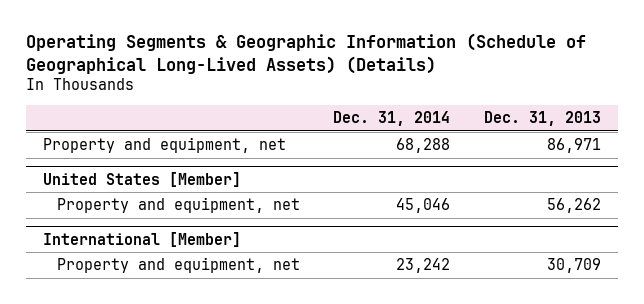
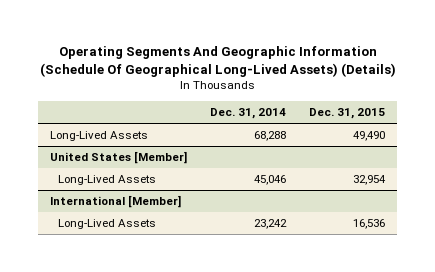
[25,33,586,74] Operating Segments & Geographic Information (Schedule of Geographical Long-Lived Assets) (Details) -> [39,46,396,77] Operating Segments And Geographic Information (Schedule Of Geographical Long-Lived Assets) (Details)
[483,110,601,126] Dec. 31, 2013 -> none
none -> [309,108,386,120] Dec. 31, 2015
[42,137,286,154] Property and equipment, net -> [49,131,148,142] Long-Lived Assets
[56,197,300,214] Property and equipment, net -> [58,175,157,186] Long-Lived Assets
[56,257,300,274] Property and equipment, net -> [58,219,157,230] Long-Lived Assets

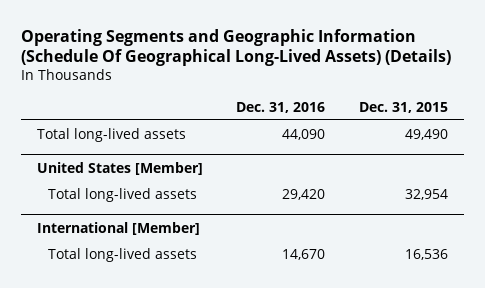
[39,46,396,77] Operating Segments And Geographic Information (Schedule Of Geographical Long-Lived Assets) (Details) -> [20,28,451,67] Operating Segments and Geographic Information (Schedule Of Geographical Long-Lived Assets) (Details)
[210,108,287,120] Dec. 31, 2014 -> none
none -> [236,101,326,113] Dec. 31, 2016
[49,131,148,142] Long-Lived Assets -> [37,127,187,142] Total long-lived assets
[58,175,157,186] Long-Lived Assets -> [48,187,198,202] Total long-lived assets
[58,219,157,230] Long-Lived Assets -> [48,247,198,262] Total long-lived assets

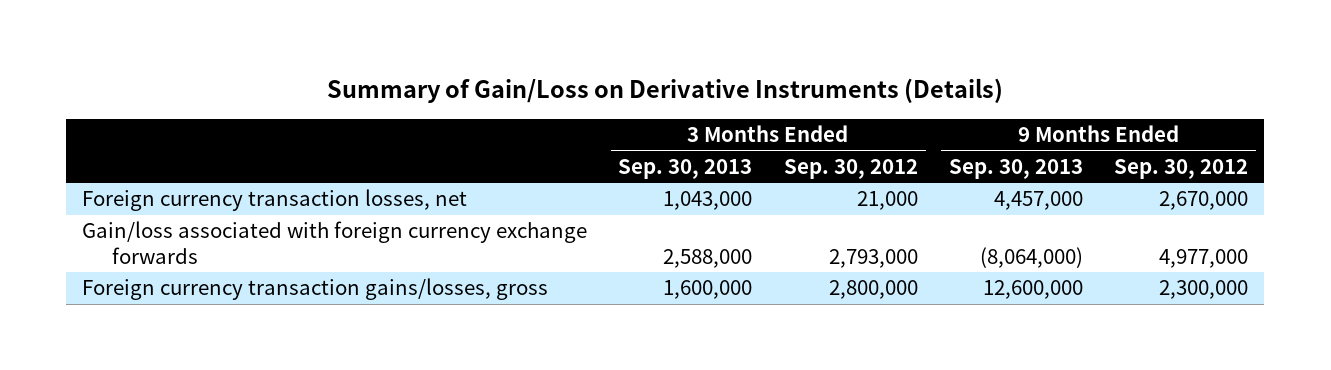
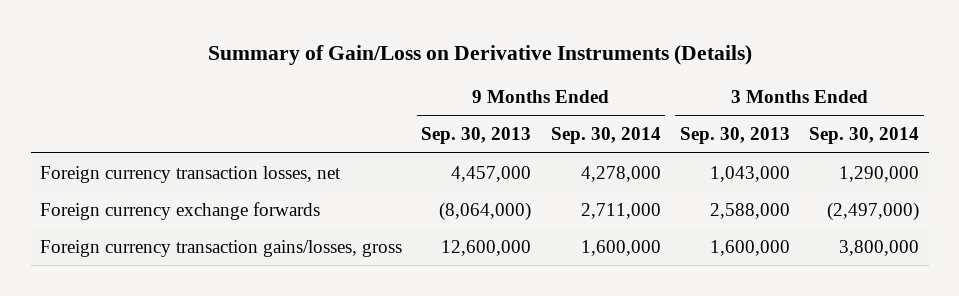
[783,159,918,180] Sep. 30, 2012 -> none
[1114,159,1249,180] Sep. 30, 2012 -> none
none -> [550,127,661,145] Sep. 30, 2014
none -> [809,127,920,145] Sep. 30, 2014
[82,221,588,264] Gain/loss associated with foreign currency exchange forwards -> [40,201,321,220] Foreign currency exchange forwards

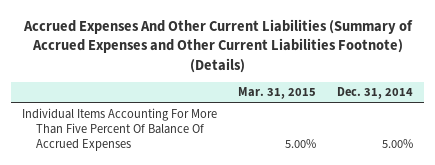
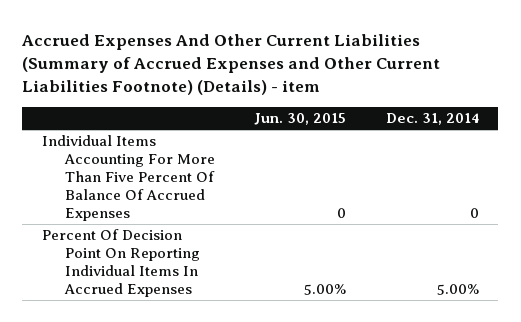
[22,18,413,73] Accrued Expenses And Other Current Liabilities (Summary of Accrued Expenses and Other Current Liabilities Footnote) (Details) -> [21,33,441,95] Accrued Expenses And Other Current Liabilities (Summary of Accrued Expenses and Other Current Liabilities Footnote) (Details) - item
[238,87,317,100] Mar. 31, 2015 -> none
none -> [254,112,347,125] Jun. 30, 2015
[382,138,414,148] 5.00% -> [469,207,479,218] 0
none -> [42,229,200,297] Percent Of Decision Point On Reporting Individual Items In Accrued Expenses

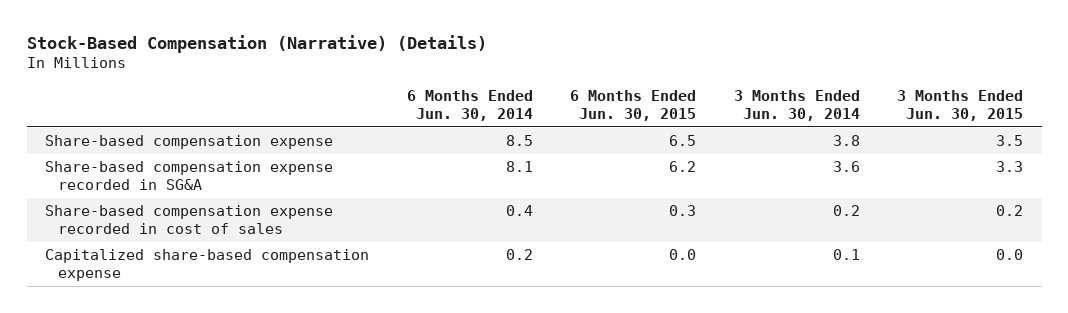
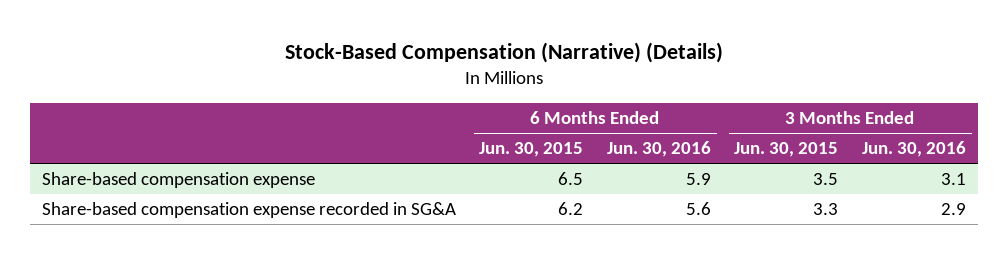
[406,89,533,122] 6 Months Ended Jun. 30, 2014 -> none
[733,89,860,122] 3 Months Ended Jun. 30, 2014 -> none
none -> [606,141,711,158] Jun. 30, 2016
none -> [861,141,966,158] Jun. 30, 2016
[45,205,334,235] Share-based compensation expense recorded in cost of sales -> none
[45,249,370,282] Capitalized share-based compensation expense -> none

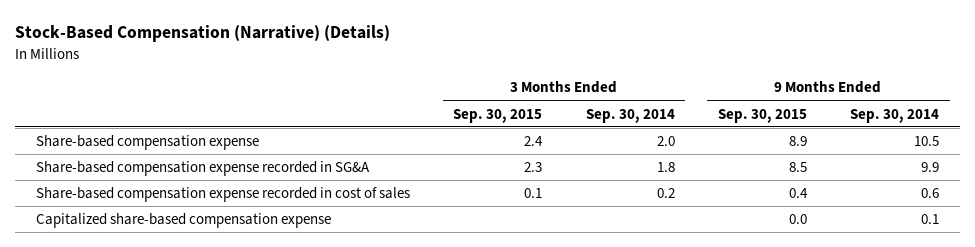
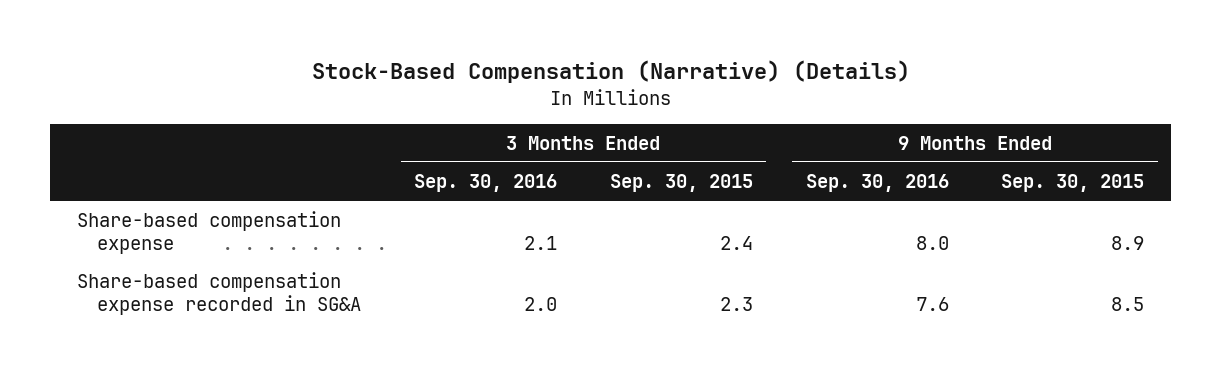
[585,108,675,123] Sep. 30, 2014 -> none
[849,108,939,123] Sep. 30, 2014 -> none
none -> [413,173,557,192] Sep. 30, 2016
none -> [805,173,949,192] Sep. 30, 2016
[36,187,411,203] Share-based compensation expense recorded in cost of sales -> none
[36,213,332,229] Capitalized share-based compensation expense -> none

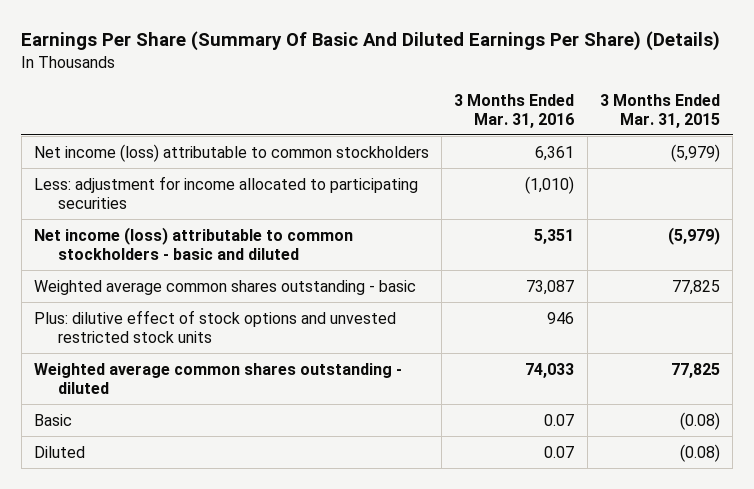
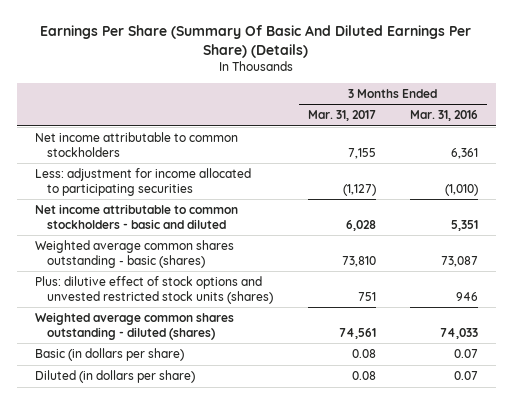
[599,93,720,128] 3 Months Ended Mar. 31, 2015 -> none
none -> [307,110,376,122] Mar. 31, 2017
[34,143,430,162] Net income (loss) attributable to common stockholders -> [34,132,238,157] Net income attributable to common stockholders
[34,226,354,260] Net income (loss) attributable to common stockholders - basic and diluted -> [34,204,238,229] Net income attributable to common stockholders - basic and diluted
[34,279,417,295] Weighted average common shares outstanding - basic -> [34,240,234,268] Weighted average common shares outstanding - basic (shares)
[34,309,397,343] Plus: dilutive effect of stock options and unvested restricted stock units -> [34,276,274,304] Plus: dilutive effect of stock options and unvested restricted stock units (shares)
[34,362,403,394] Weighted average common shares outstanding - diluted -> [34,312,234,340] Weighted average common shares outstanding - diluted (shares)
[34,413,73,426] Basic -> [34,348,184,362] Basic (in dollars per share)
[34,445,86,458] Diluted -> [34,370,195,384] Diluted (in dollars per share)

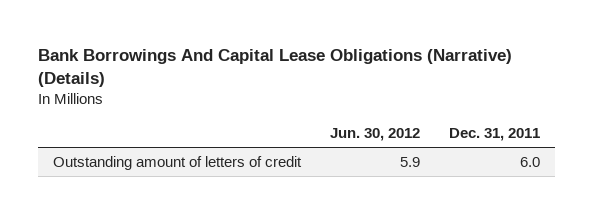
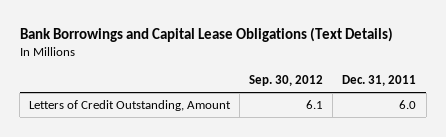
[38,49,513,88] Bank Borrowings And Capital Lease Obligations (Narrative) (Details) -> [19,26,393,42] Bank Borrowings and Capital Lease Obligations (Text Details)
[329,128,420,142] Jun. 30, 2012 -> none
none -> [249,75,324,87] Sep. 30, 2012
[52,156,302,171] Outstanding amount of letters of credit -> [29,100,232,112] Letters of Credit Outstanding, Amount

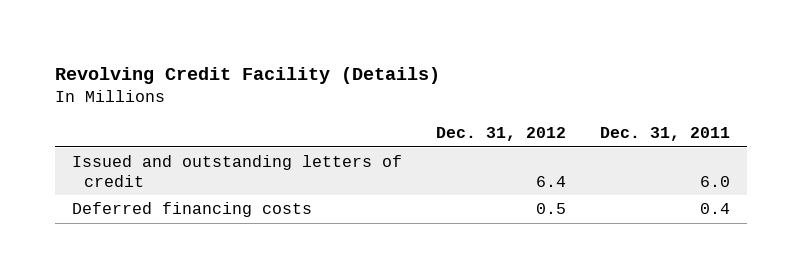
[19,26,393,42] Bank Borrowings and Capital Lease Obligations (Text Details) -> [55,67,441,85] Revolving Credit Facility (Details)
[249,75,324,87] Sep. 30, 2012 -> none
none -> [436,127,567,142] Dec. 31, 2012
[29,100,232,112] Letters of Credit Outstanding, Amount -> [72,155,403,187] Issued and outstanding letters of credit
none -> [72,202,313,218] Deferred financing costs

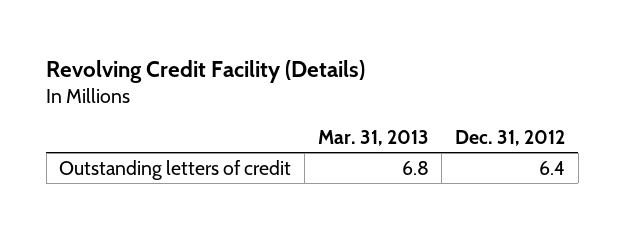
[600,127,731,142] Dec. 31, 2011 -> none
none -> [317,130,429,147] Mar. 31, 2013
[72,202,313,218] Deferred financing costs -> none
[72,155,403,187] Issued and outstanding letters of credit -> [59,159,292,180] Outstanding letters of credit

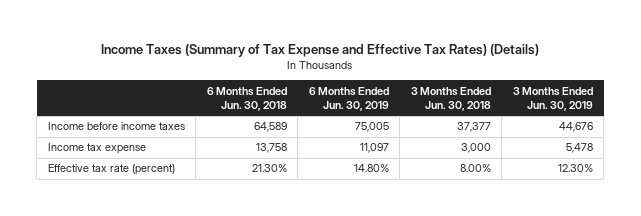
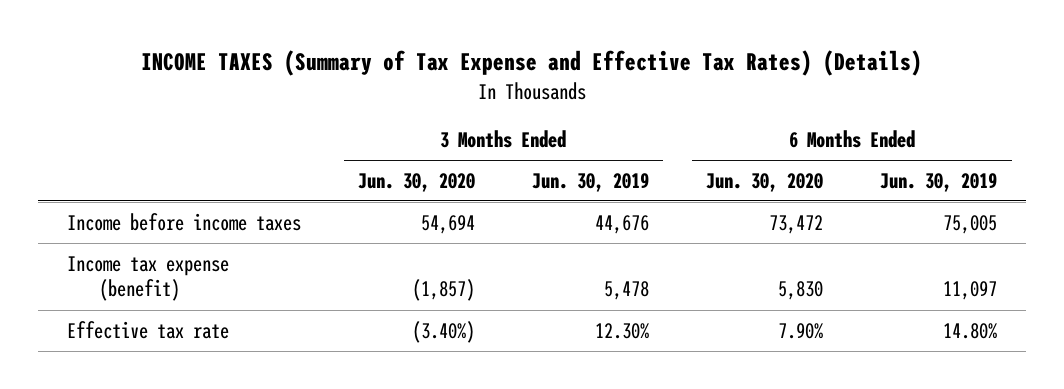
[101,44,540,58] Income Taxes (Summary of Tax Expense and Effective Tax Rates) (Details) -> [141,50,923,77] INCOME TAXES (Summary of Tax Expense and Effective Tax Rates) (Details)
[206,86,287,111] 6 Months Ended Jun. 30, 2018 -> none
[410,86,491,111] 3 Months Ended Jun. 30, 2018 -> none
none -> [357,172,475,192] Jun. 30, 2020
none -> [706,172,824,192] Jun. 30, 2020
[47,143,146,155] Income tax expense -> [66,255,229,302] Income tax expense (benefit)
[47,164,175,176] Effective tax rate (percent) -> [66,320,229,339] Effective tax rate

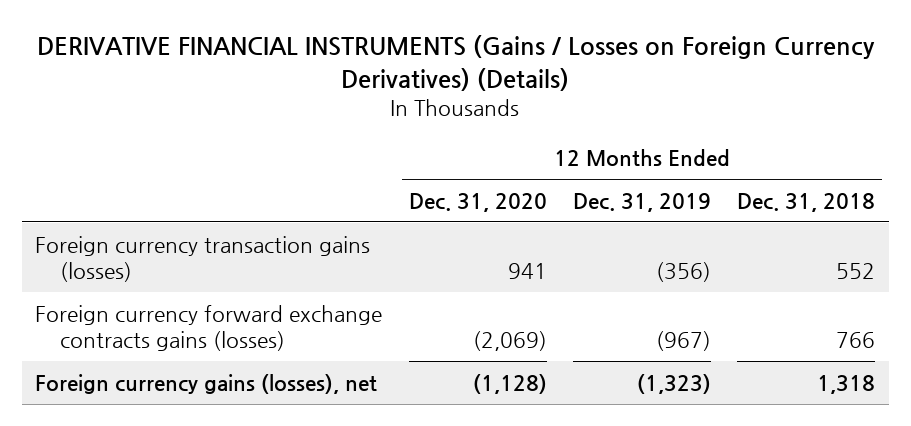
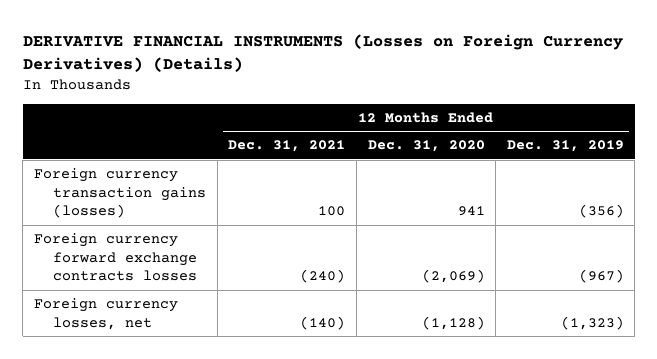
[37,35,876,91] DERIVATIVE FINANCIAL INSTRUMENTS (Gains / Losses on Foreign Currency Derivatives) (Details) -> [22,33,623,73] DERIVATIVE FINANCIAL INSTRUMENTS (Losses on Foreign Currency Derivatives) (Details)
[737,192,876,212] Dec. 31, 2018 -> none
none -> [228,140,346,153] Dec. 31, 2021
[35,304,383,352] Foreign currency forward exchange contracts gains (losses) -> [33,232,198,282] Foreign currency forward exchange contracts losses
[35,373,378,394] Foreign currency gains (losses), net -> [33,297,178,330] Foreign currency losses, net

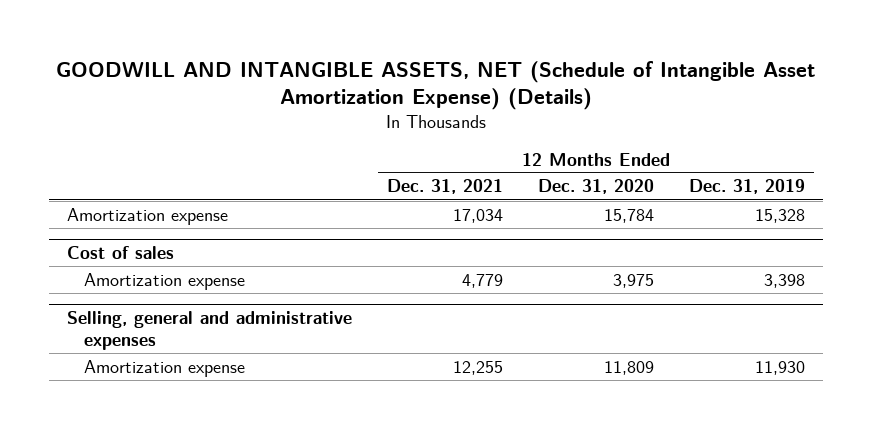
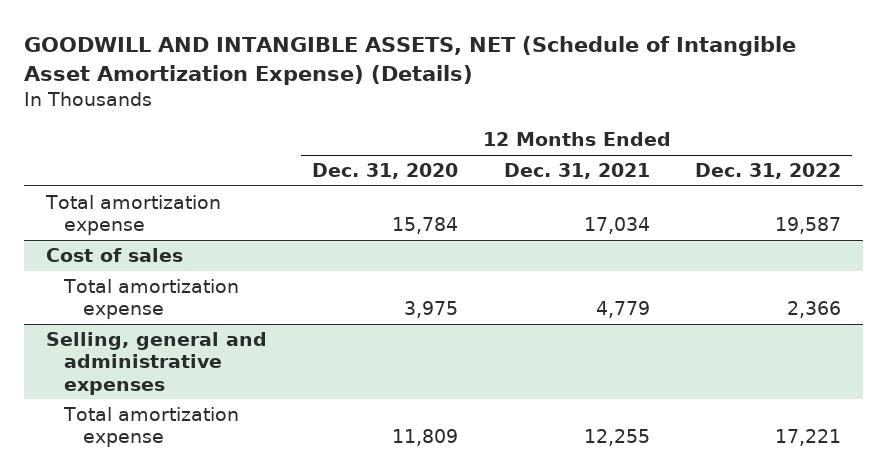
[689,179,806,195] Dec. 31, 2019 -> none
none -> [694,163,841,180] Dec. 31, 2022
[66,207,228,225] Amortization expense -> [45,195,222,236] Total amortization expense
[84,272,246,290] Amortization expense -> [63,279,240,320] Total amortization expense
[84,359,246,377] Amortization expense -> [63,407,240,448] Total amortization expense

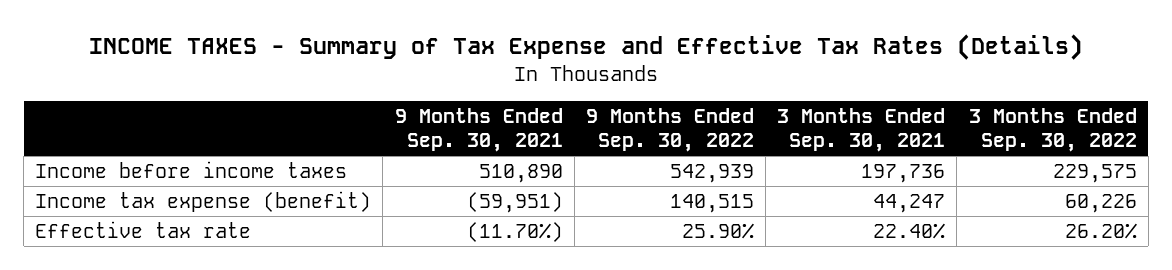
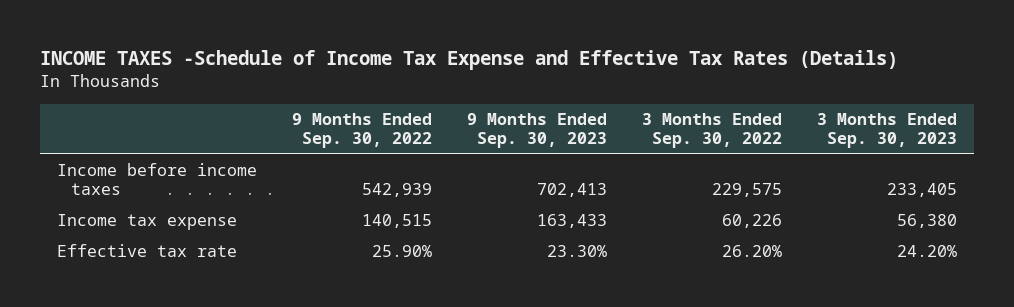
[88,34,1083,61] INCOME TAXES - Summary of Tax Expense and Effective Tax Rates (Details) -> [39,50,898,71] INCOME TAXES -Schedule of Income Tax Expense and Effective Tax Rates (Details)
[394,108,563,152] 9 Months Ended Sep. 30, 2021 -> none
[777,108,946,152] 3 Months Ended Sep. 30, 2021 -> none
none -> [467,113,608,149] 9 Months Ended Sep. 30, 2023
none -> [816,113,957,149] 3 Months Ended Sep. 30, 2023
[35,191,372,213] Income tax expense (benefit) -> [57,214,238,231] Income tax expense

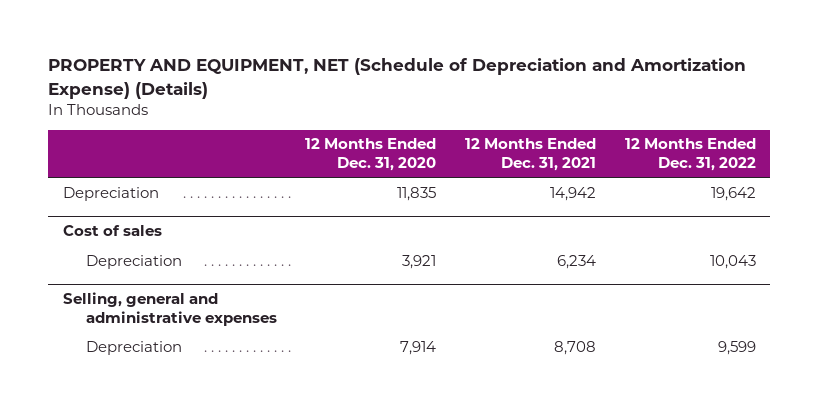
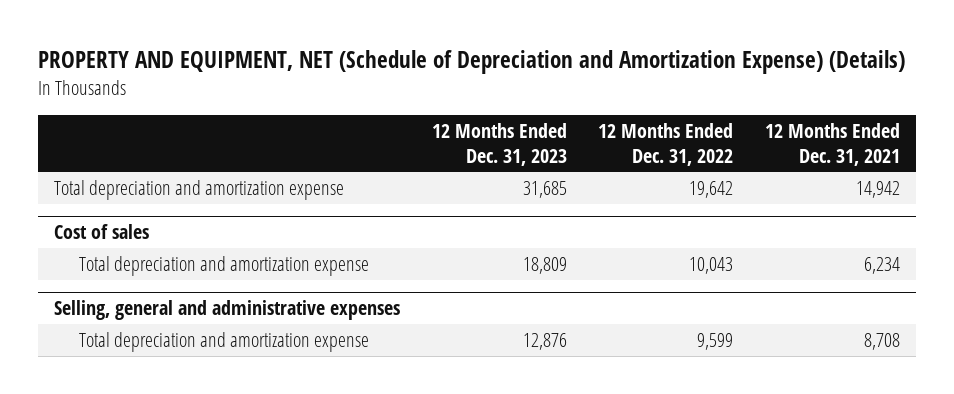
[305,138,437,172] 12 Months Ended Dec. 31, 2020 -> none
none -> [431,123,567,166] 12 Months Ended Dec. 31, 2023
[62,186,159,201] Depreciation -> [53,179,344,200] Total depreciation and amortization expense
[85,254,182,269] Depreciation -> [78,255,369,276] Total depreciation and amortization expense
[85,340,182,355] Depreciation -> [78,331,369,352] Total depreciation and amortization expense

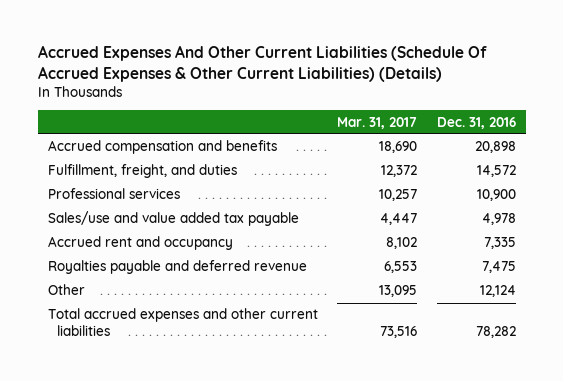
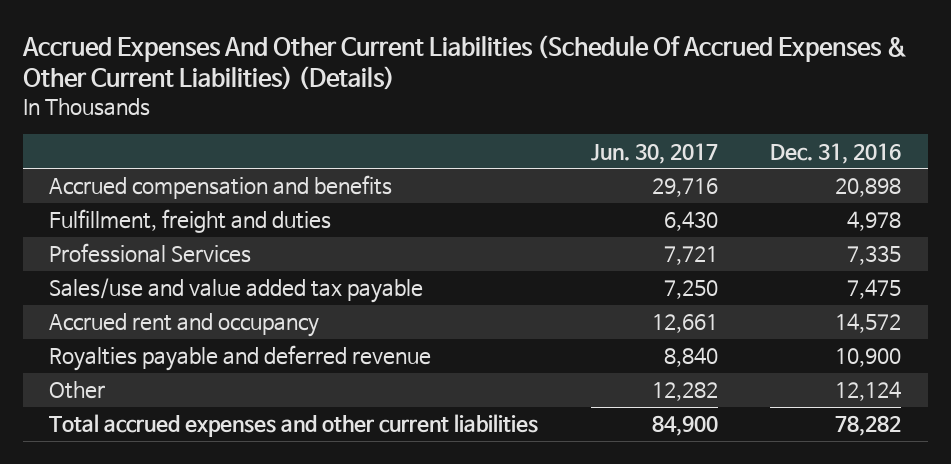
[337,116,418,129] Mar. 31, 2017 -> none
none -> [590,142,718,164] Jun. 30, 2017
[47,164,237,179] Fulfillment, freight, and duties -> [49,209,332,234] Fulfillment, freight and duties
[476,165,516,178] 14,572 -> [847,211,902,232] 4,978
[47,188,180,200] Professional services -> [49,243,252,264] Professional Services
[476,189,516,202] 10,900 -> [847,245,902,266] 7,335
[481,213,516,226] 4,978 -> [847,279,902,300] 7,475
[483,237,516,250] 7,335 -> [835,313,902,334] 14,572
[481,261,516,274] 7,475 -> [835,348,902,368] 10,900

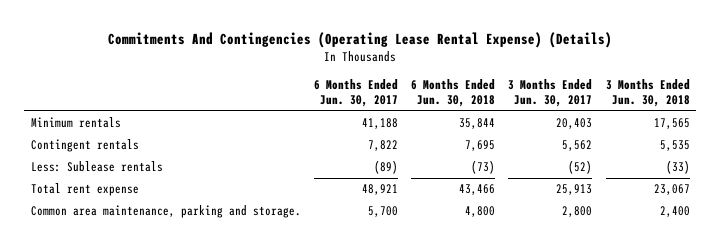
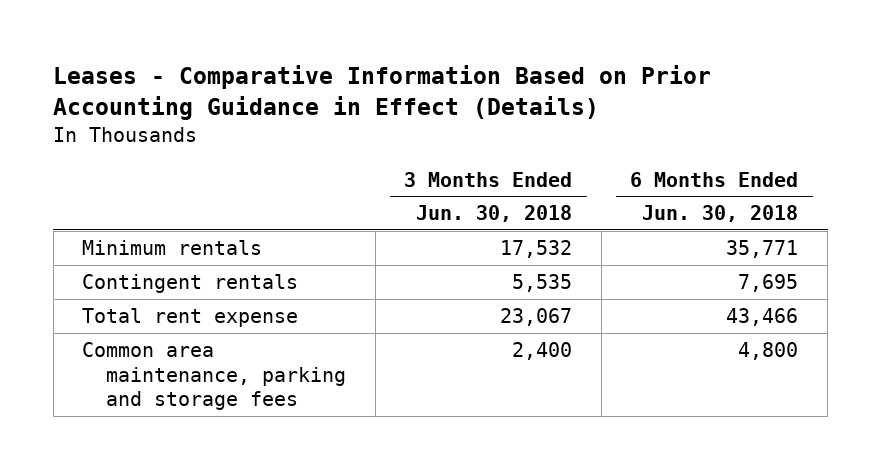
[108,31,613,48] Commitments And Contingencies (Operating Lease Rental Expense) (Details) -> [53,65,712,121] Leases - Comparative Information Based on Prior Accounting Guidance in Effect (Details)
[313,79,398,108] 6 Months Ended Jun. 30, 2017 -> none
[508,79,593,108] 3 Months Ended Jun. 30, 2017 -> none
[459,118,496,130] 35,844 -> [726,240,799,259] 35,771
[653,118,690,130] 17,565 -> [500,240,573,259] 17,532
[30,161,163,173] Less: Sublease rentals -> none
[30,205,301,219] Common area maintenance, parking and storage. -> [82,342,346,411] Common area maintenance, parking and storage fees

